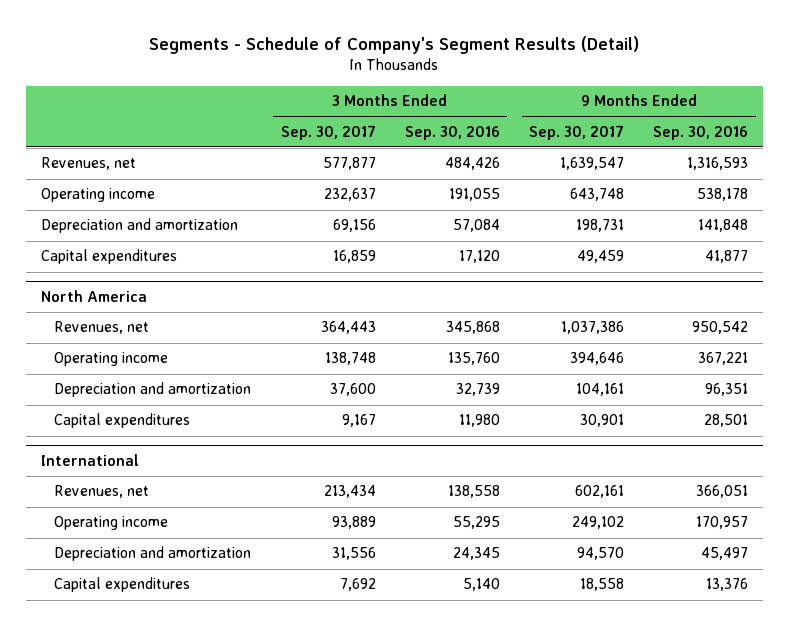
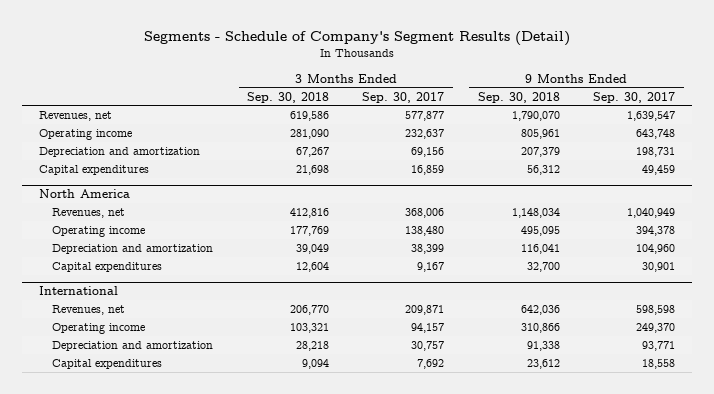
[404,125,500,140] Sep. 30, 2016 -> none
[653,125,749,140] Sep. 30, 2016 -> none
none -> [246,91,329,103] Sep. 30, 2018
none -> [477,91,560,103] Sep. 30, 2018
[320,321,376,335] 364,443 -> [405,208,445,219] 368,006
[561,321,625,335] 1,037,386 -> [627,208,676,219] 1,040,949
[324,352,376,366] 138,748 -> [405,226,445,237] 138,480
[570,352,625,366] 394,646 -> [636,226,676,237] 394,378
[329,383,376,397] 37,600 -> [411,244,445,255] 38,399
[576,383,625,397] 104,161 -> [636,244,676,255] 104,960
[323,485,376,499] 213,434 -> [405,305,445,316] 209,871
[575,485,625,499] 602,161 -> [636,305,676,316] 598,598
[331,516,376,530] 93,889 -> [411,323,445,334] 94,157
[572,516,625,530] 249,102 -> [636,323,676,334] 249,370
[331,547,376,561] 31,556 -> [411,341,445,352] 30,757
[577,547,625,561] 94,570 -> [642,341,676,352] 93,771

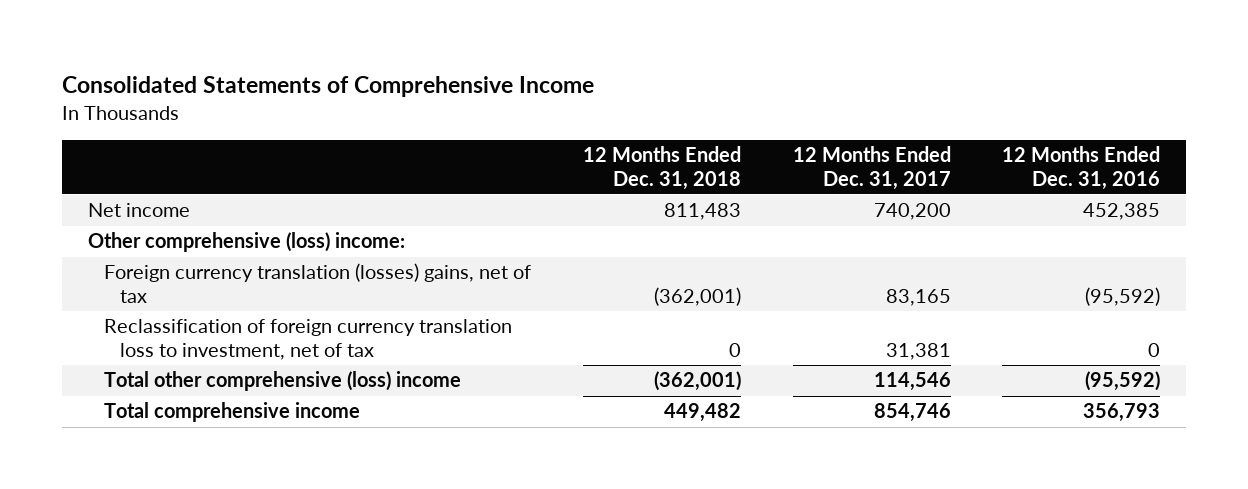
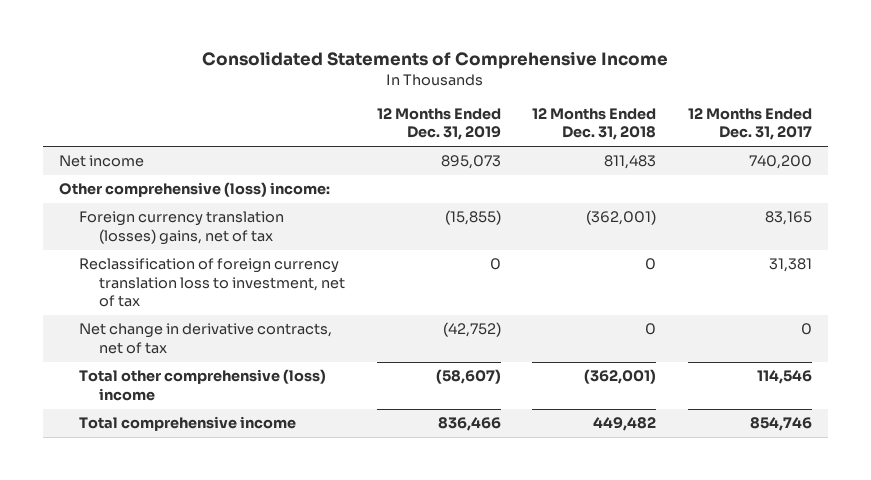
[1002,146,1161,190] 12 Months Ended Dec. 31, 2016 -> none
none -> [376,107,501,141] 12 Months Ended Dec. 31, 2019
none -> [78,323,332,354] Net change in derivative contracts, net of tax

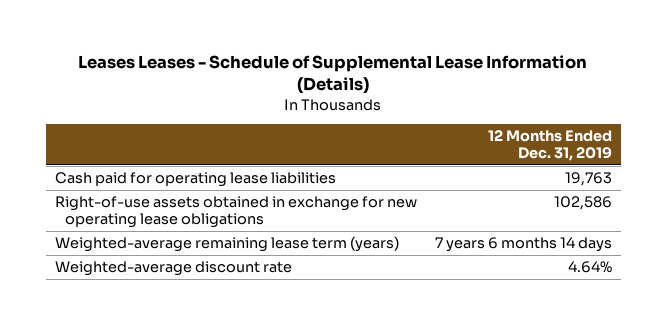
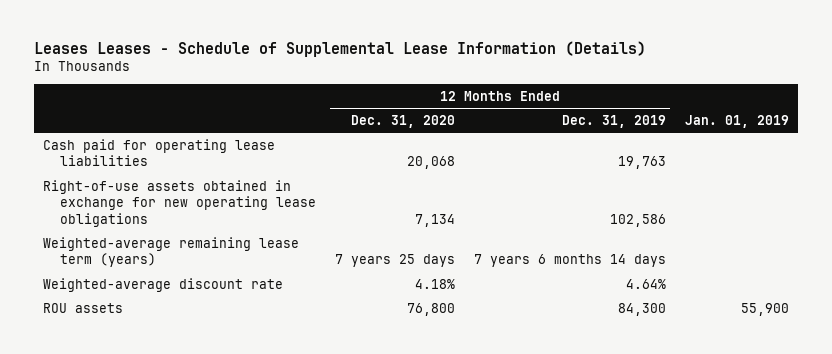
none -> [350,114,455,128] Dec. 31, 2020
none -> [684,114,789,128] Jan. 01, 2019
none -> [43,302,124,313] ROU assets

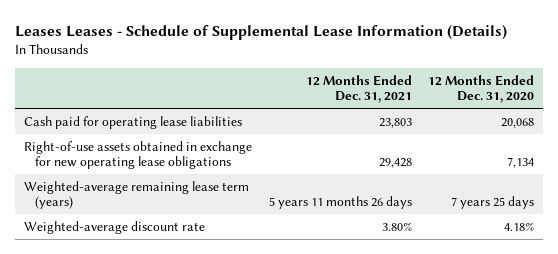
[561,114,666,128] Dec. 31, 2019 -> none
[684,114,789,128] Jan. 01, 2019 -> none
none -> [305,74,412,104] 12 Months Ended Dec. 31, 2021
[43,302,124,313] ROU assets -> none

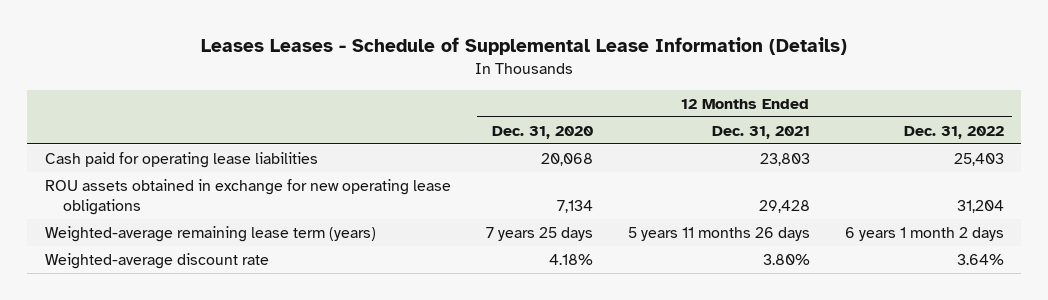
none -> [903,125,1004,139] Dec. 31, 2022
[23,140,252,170] Right-of-use assets obtained in exchange for new operating lease obligations -> [44,179,451,215] ROU assets obtained in exchange for new operating lease obligations

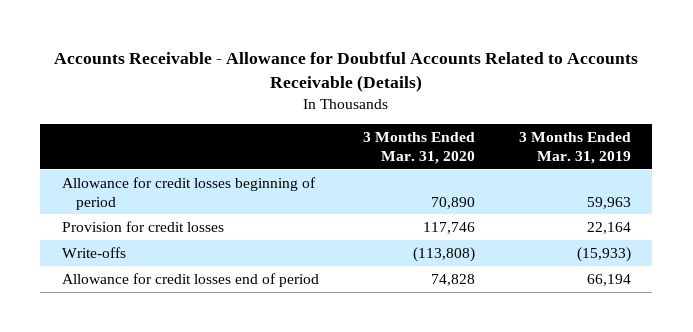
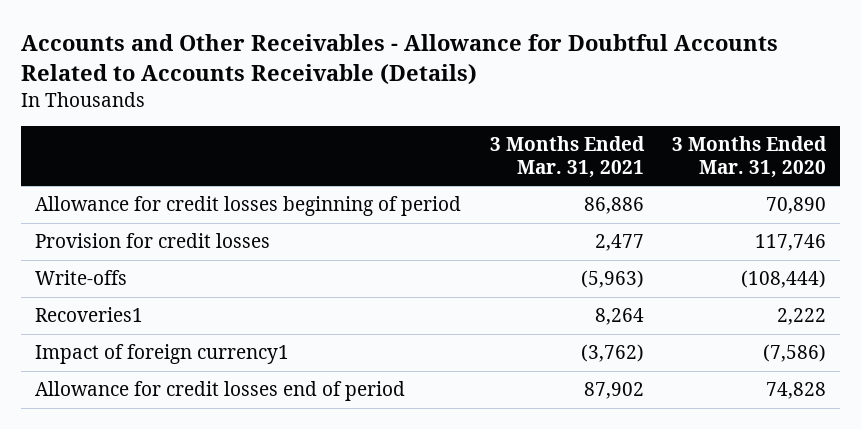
[54,52,639,93] Accounts Receivable - Allowance for Doubtful Accounts Related to Accounts Receivable (Details) -> [21,34,779,85] Accounts and Other Receivables - Allowance for Doubtful Accounts Related to Accounts Receivable (Details)
[518,132,631,164] 3 Months Ended Mar. 31, 2019 -> none
none -> [489,136,645,178] 3 Months Ended Mar. 31, 2021
[412,246,475,262] (113,808) -> [740,270,826,289] (108,444)
none -> [35,307,144,323] Recoveries1
none -> [35,344,290,365] Impact of foreign currency1

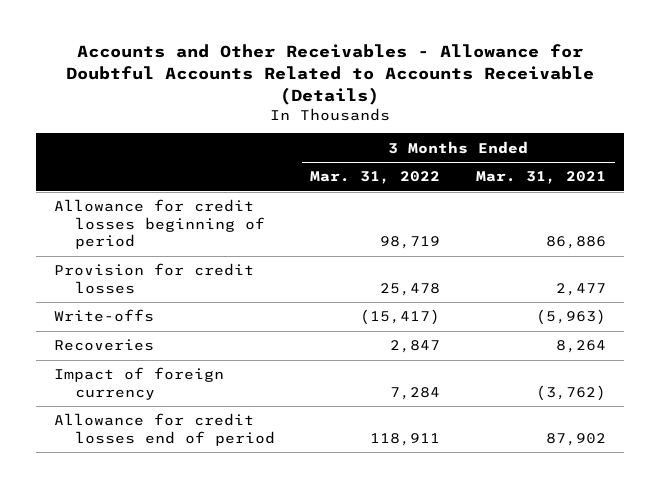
[671,136,827,178] 3 Months Ended Mar. 31, 2020 -> none
none -> [310,171,441,185] Mar. 31, 2022
[35,307,144,323] Recoveries1 -> [53,339,154,352] Recoveries
[35,344,290,365] Impact of foreign currency1 -> [53,367,224,400] Impact of foreign currency

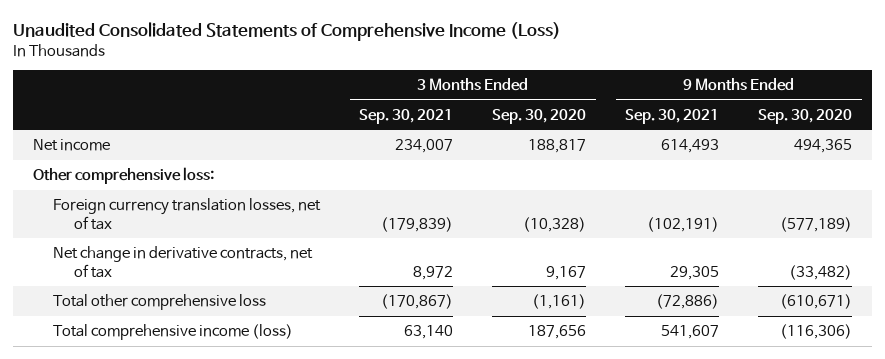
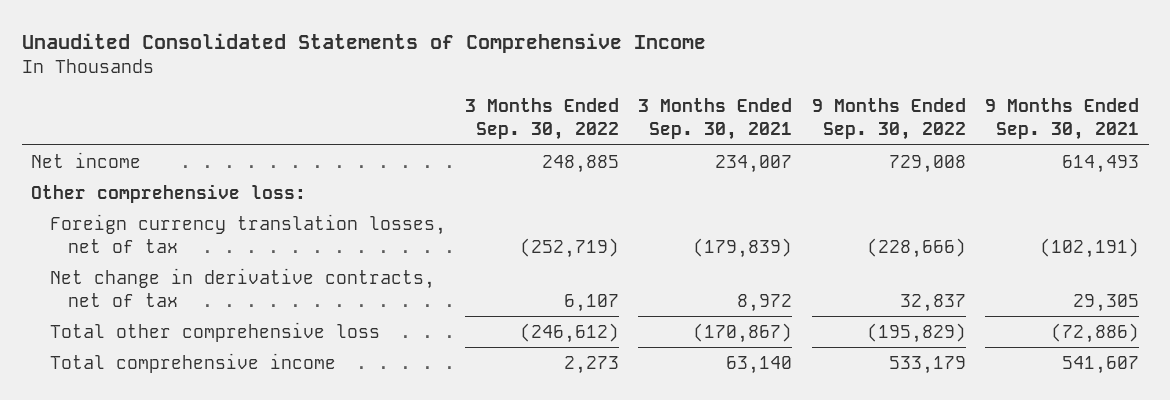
[13,21,562,41] Unaudited Consolidated Statements of Comprehensive Income (Loss) -> [21,33,706,54] Unaudited Consolidated Statements of Comprehensive Income
[492,108,587,124] Sep. 30, 2020 -> none
[758,108,853,124] Sep. 30, 2020 -> none
none -> [464,98,619,141] 3 Months Ended Sep. 30, 2022
none -> [811,98,966,141] 9 Months Ended Sep. 30, 2022
[53,324,294,341] Total comprehensive income (loss) -> [49,352,336,373] Total comprehensive income

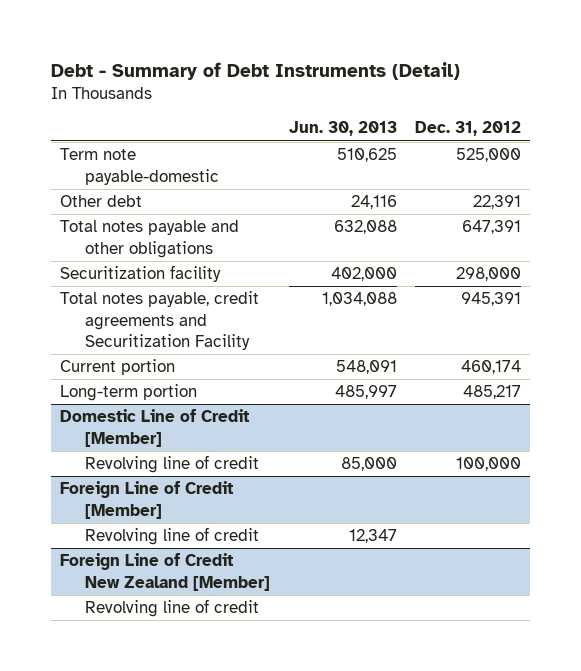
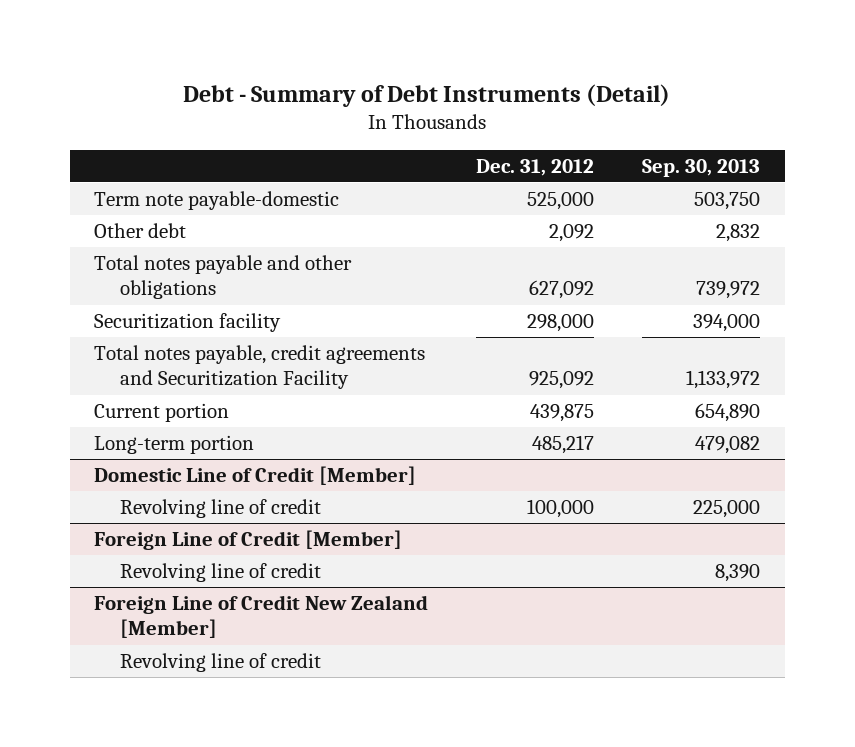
[288,121,397,137] Jun. 30, 2013 -> none
none -> [642,158,761,177] Sep. 30, 2013
[472,195,521,210] 22,391 -> [549,223,595,242] 2,092
[461,220,521,235] 647,391 -> [529,280,595,300] 627,092
[460,292,521,307] 945,391 -> [529,371,595,390] 925,092
[460,360,521,375] 460,174 -> [530,403,595,422] 439,875

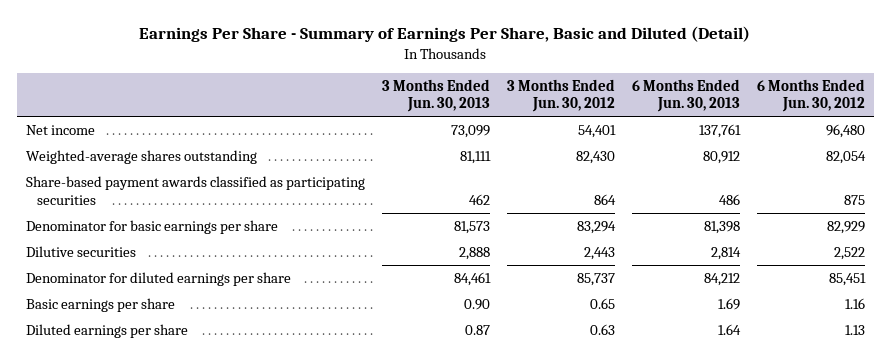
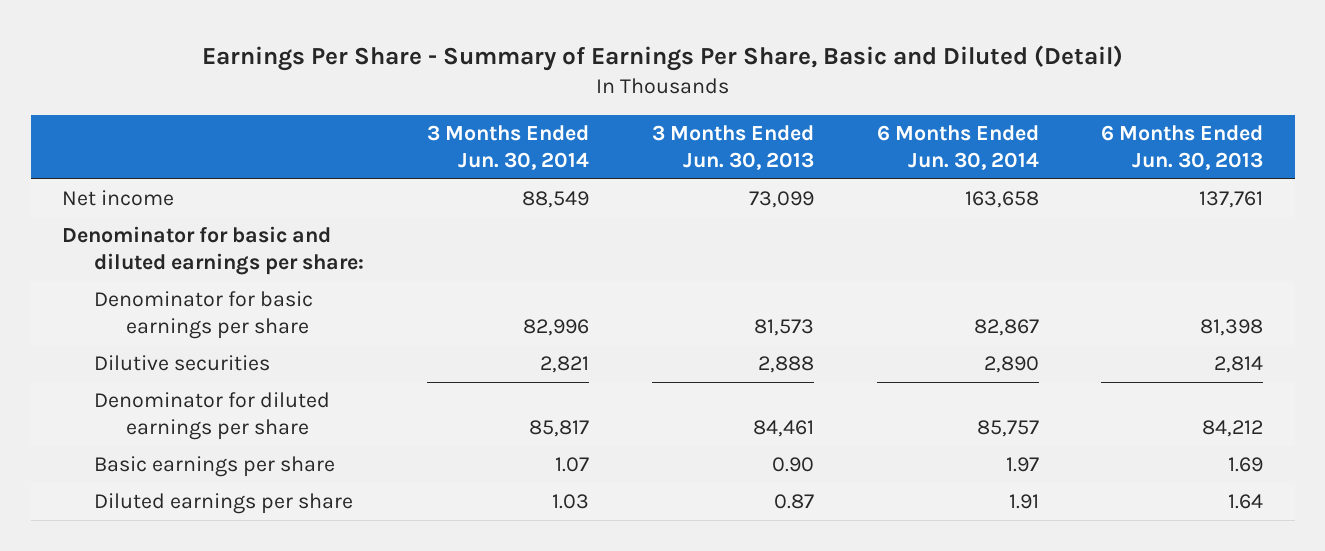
[506,78,615,113] 3 Months Ended Jun. 30, 2012 -> none
[756,78,865,113] 6 Months Ended Jun. 30, 2012 -> none
none -> [427,124,590,171] 3 Months Ended Jun. 30, 2014
none -> [876,124,1039,171] 6 Months Ended Jun. 30, 2014
[25,149,257,164] Weighted-average shares outstanding -> none
[25,175,365,205] Share-based payment awards classified as participating securities -> none
none -> [62,226,365,276] Denominator for basic and diluted earnings per share:

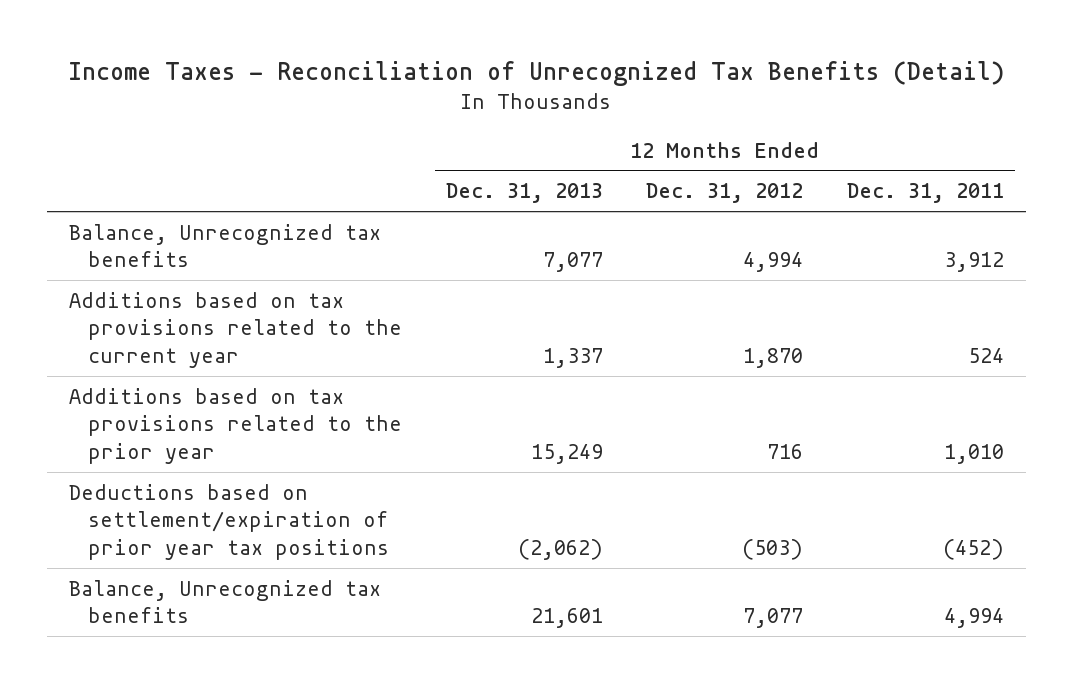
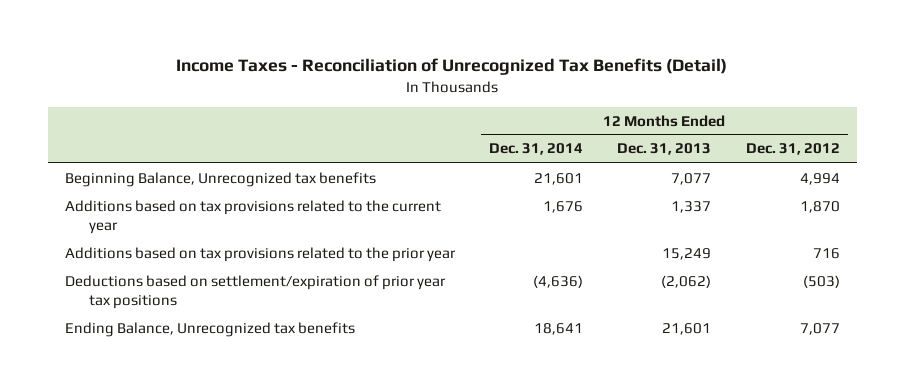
[847,183,1005,204] Dec. 31, 2011 -> none
none -> [489,143,584,156] Dec. 31, 2014
[68,223,381,268] Balance, Unrecognized tax benefits -> [64,171,376,187] Beginning Balance, Unrecognized tax benefits
[68,579,381,624] Balance, Unrecognized tax benefits -> [64,321,355,337] Ending Balance, Unrecognized tax benefits

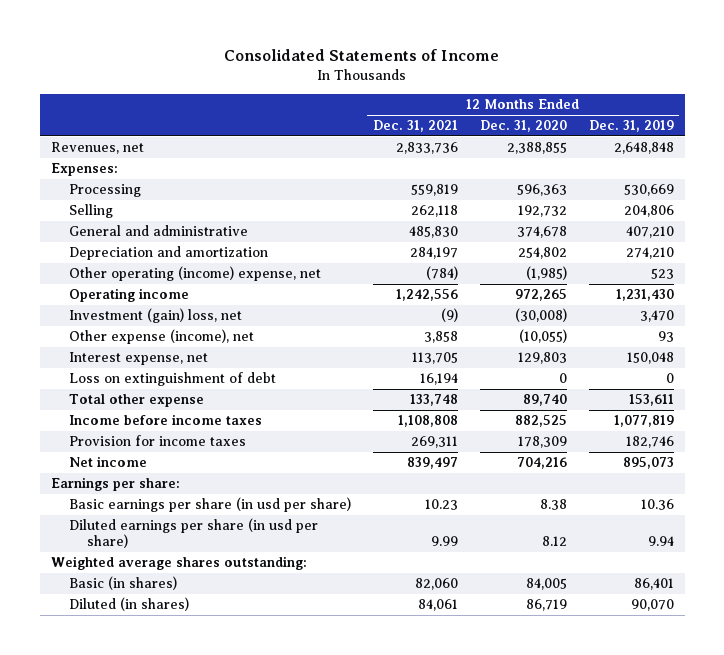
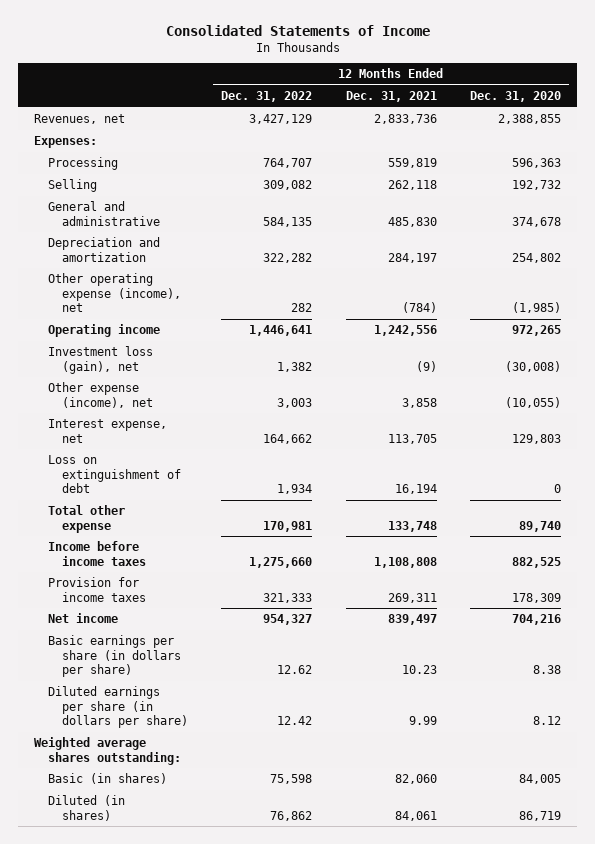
[588,120,674,133] Dec. 31, 2019 -> none
none -> [221,91,313,103] Dec. 31, 2022
[68,266,321,282] Other operating (income) expense, net -> [48,273,182,313] Other operating expense (income), net
[68,308,242,324] Investment (gain) loss, net -> [48,346,154,374] Investment loss (gain), net
[50,477,180,492] Earnings per share: -> none
[68,497,351,513] Basic earnings per share (in usd per share) -> [48,635,182,678] Basic earnings per share (in dollars per share)
[68,518,318,549] Diluted earnings per share (in usd per share) -> [48,686,189,729] Diluted earnings per share (in dollars per share)

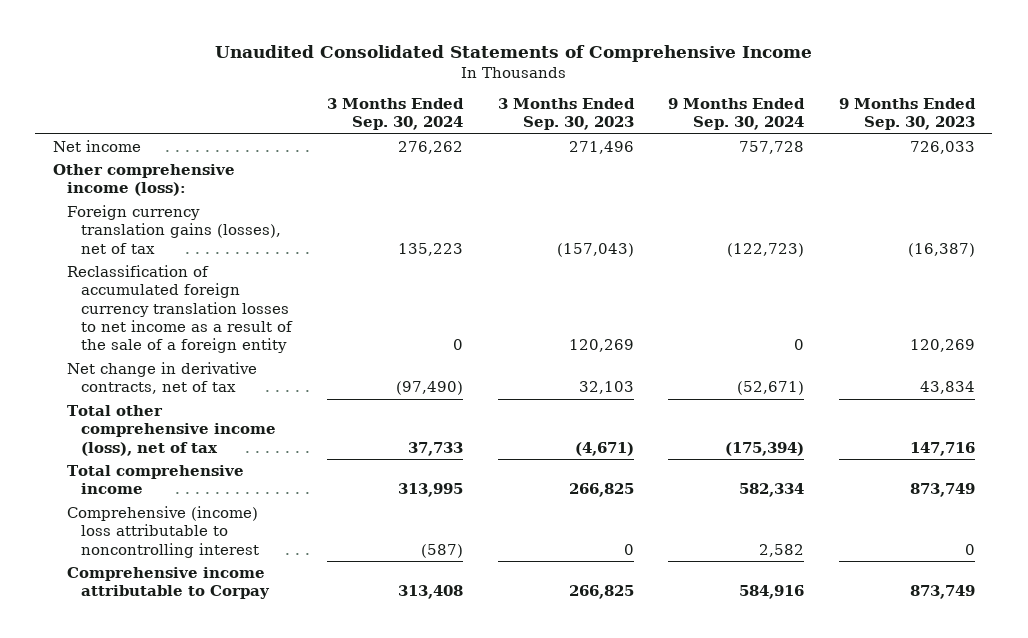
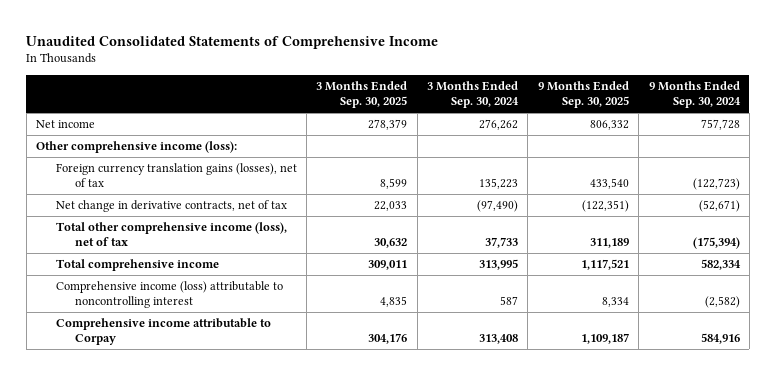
[497,98,635,131] 3 Months Ended Sep. 30, 2023 -> none
[838,98,976,131] 9 Months Ended Sep. 30, 2023 -> none
none -> [316,81,408,109] 3 Months Ended Sep. 30, 2025
none -> [537,81,629,109] 9 Months Ended Sep. 30, 2025
[66,264,294,354] Reclassification of accumulated foreign currency translation losses to net income as a result of the sale of a foreign entity -> none
[66,505,260,558] Comprehensive (income) loss attributable to noncontrolling interest -> [55,281,283,309] Comprehensive income (loss) attributable to noncontrolling interest
[420,543,463,558] (587) -> [500,296,519,306] 587
[759,543,805,557] 2,582 -> [704,296,740,309] (2,582)

